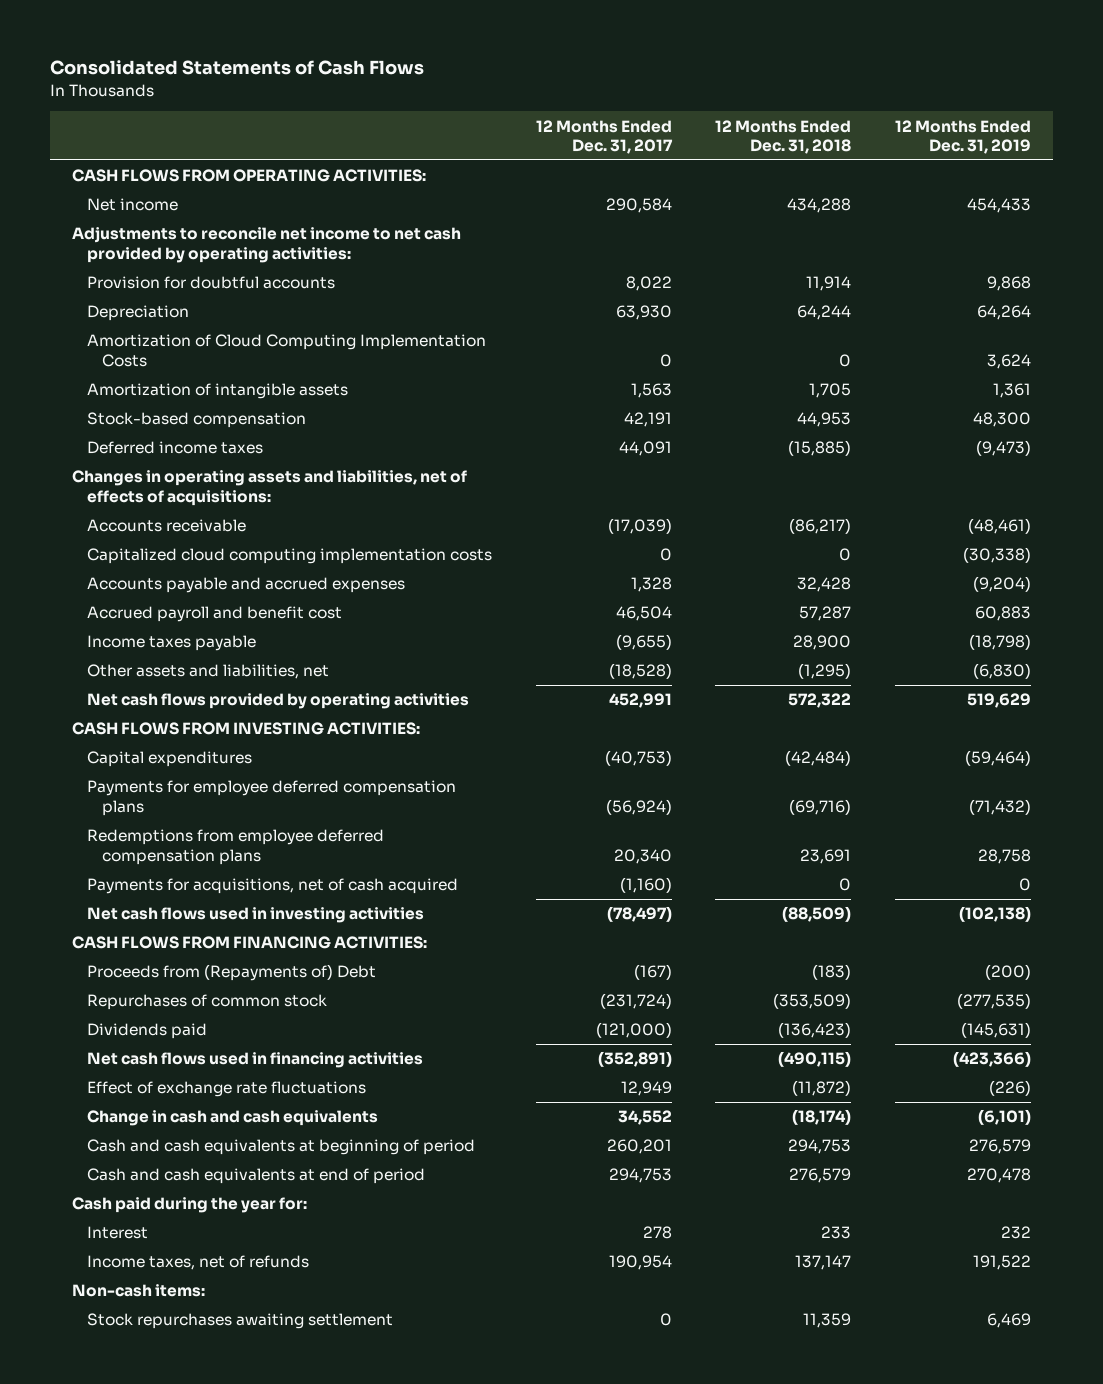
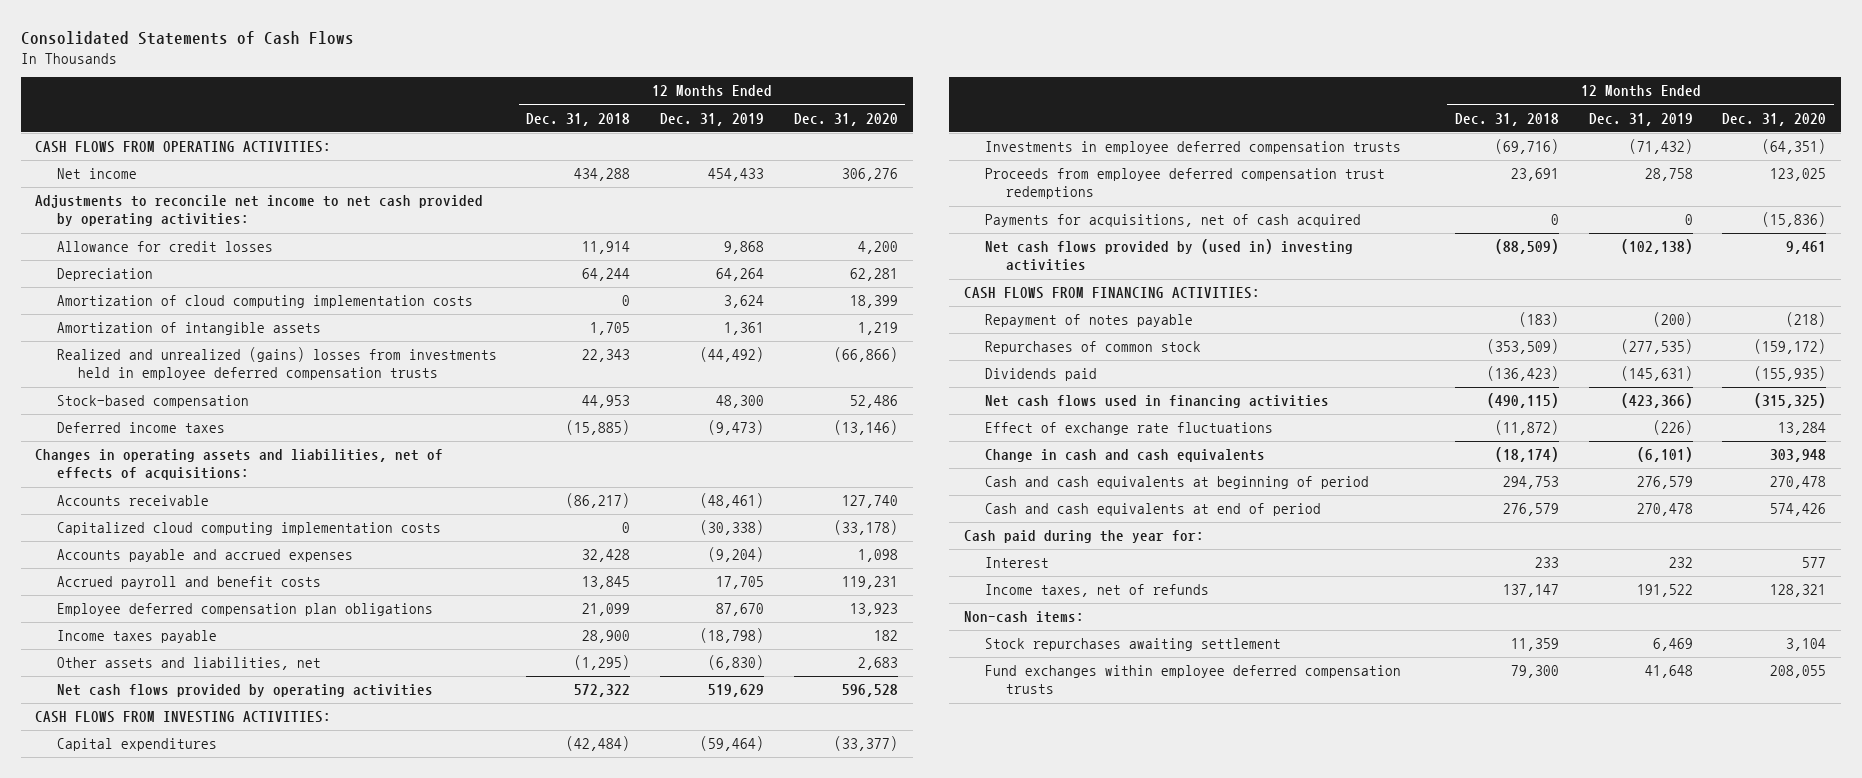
[535,119,673,154] 12 Months Ended Dec. 31, 2017 -> none
none -> [793,112,898,126] Dec. 31, 2020
[86,276,335,290] Provision for doubtful accounts -> [56,241,273,253] Allowance for credit losses
[86,334,486,367] Amortization of Cloud Computing Implementation Costs -> [56,295,473,309] Amortization of cloud computing implementation costs
none -> [56,347,497,381] Realized and unrealized (gains) losses from investments held in employee deferred compensation trusts
[86,606,342,623] Accrued payroll and benefit cost -> [56,576,321,590] Accrued payroll and benefit costs
[799,606,852,622] 57,287 -> [582,576,631,590] 13,845
[974,606,1031,622] 60,883 -> [716,576,765,590] 17,705
none -> [56,603,433,617] Employee deferred compensation plan obligations
[86,780,456,816] Payments for employee deferred compensation plans -> [985,141,1402,155] Investments in employee deferred compensation trusts
[86,829,384,865] Redemptions from employee deferred compensation plans -> [985,168,1386,200] Proceeds from employee deferred compensation trust redemptions
[86,907,424,924] Net cash flows used in investing activities -> [985,239,1354,272] Net cash flows provided by (used in) investing activities
[86,964,376,982] Proceeds from (Repayments of) Debt -> [985,314,1194,328] Repayment of notes payable
none -> [985,665,1402,695] Fund exchanges within employee deferred compensation trusts

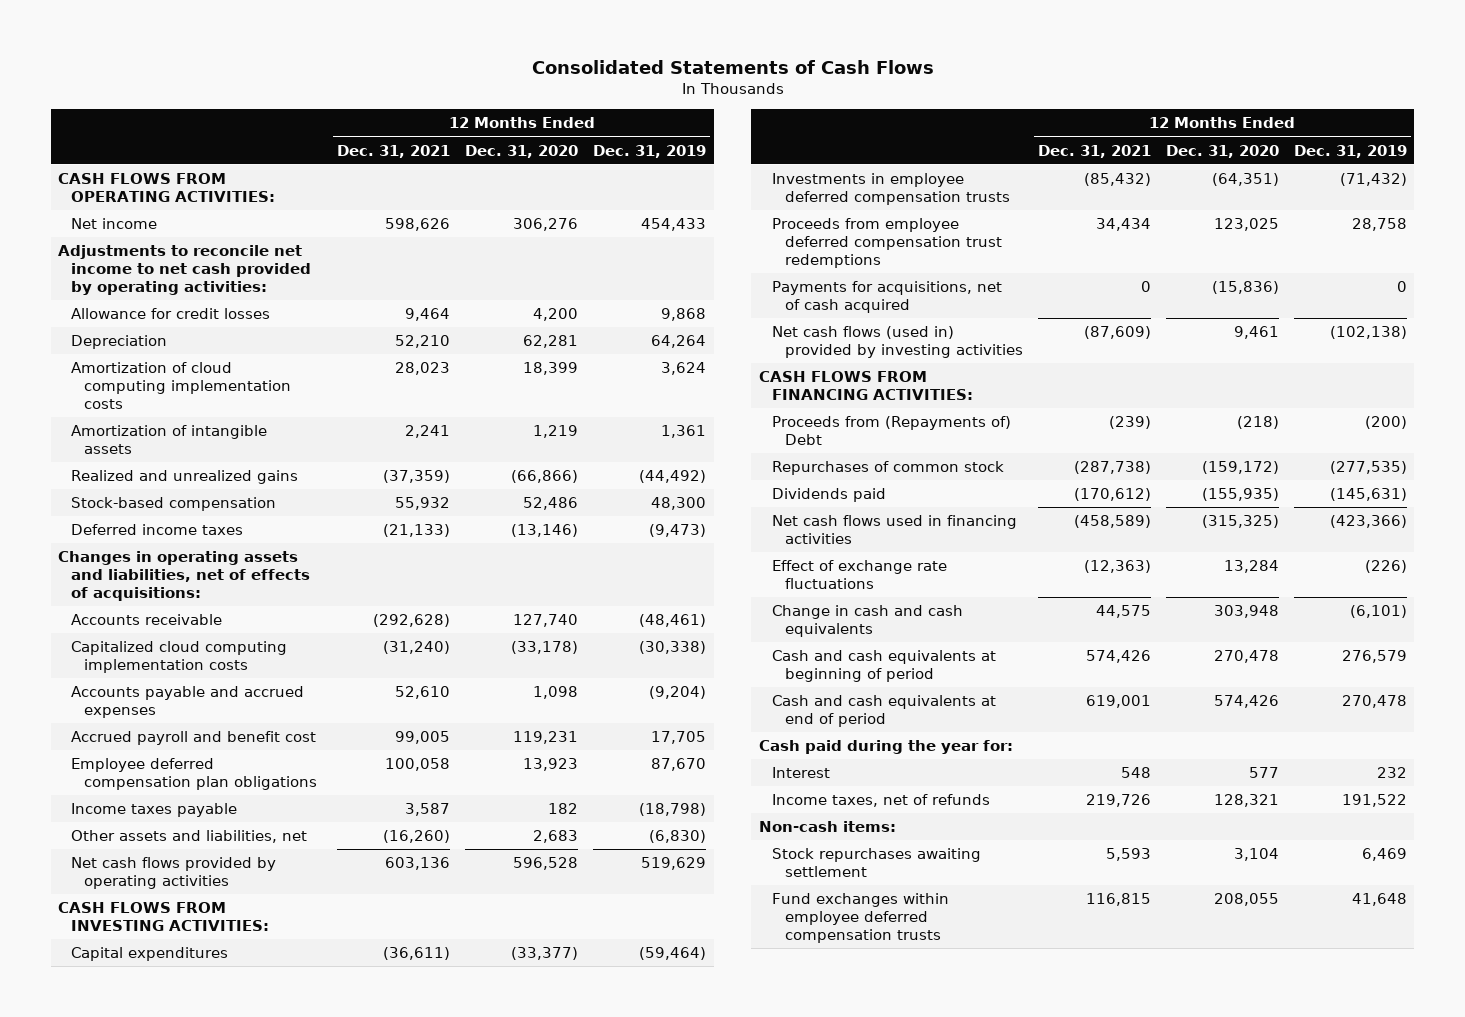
[526,112,631,126] Dec. 31, 2018 -> none
none -> [337,144,451,158] Dec. 31, 2021
[56,347,497,381] Realized and unrealized (gains) losses from investments held in employee deferred compensation trusts -> [71,470,299,485] Realized and unrealized gains
[56,576,321,590] Accrued payroll and benefit costs -> [71,731,317,746] Accrued payroll and benefit cost
[985,239,1354,272] Net cash flows provided by (used in) investing activities -> [771,326,1023,359] Net cash flows (used in) provided by investing activities
[985,314,1194,328] Repayment of notes payable -> [771,416,1011,446] Proceeds from (Repayments of) Debt

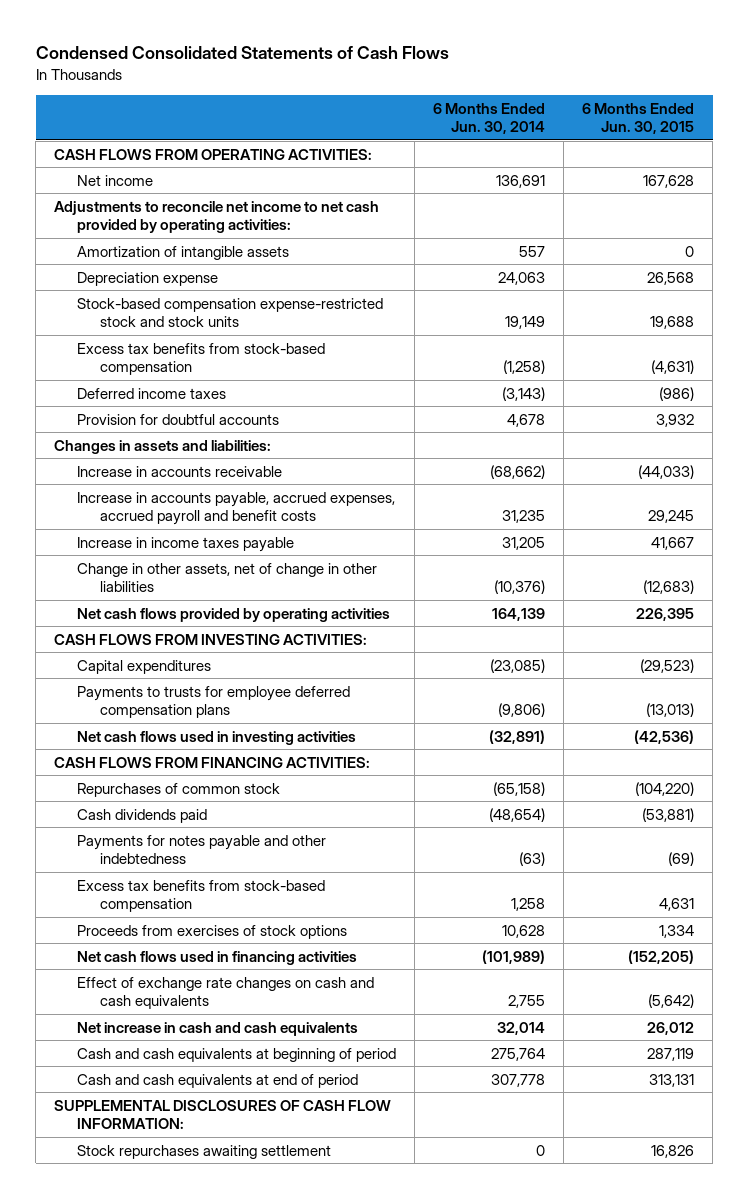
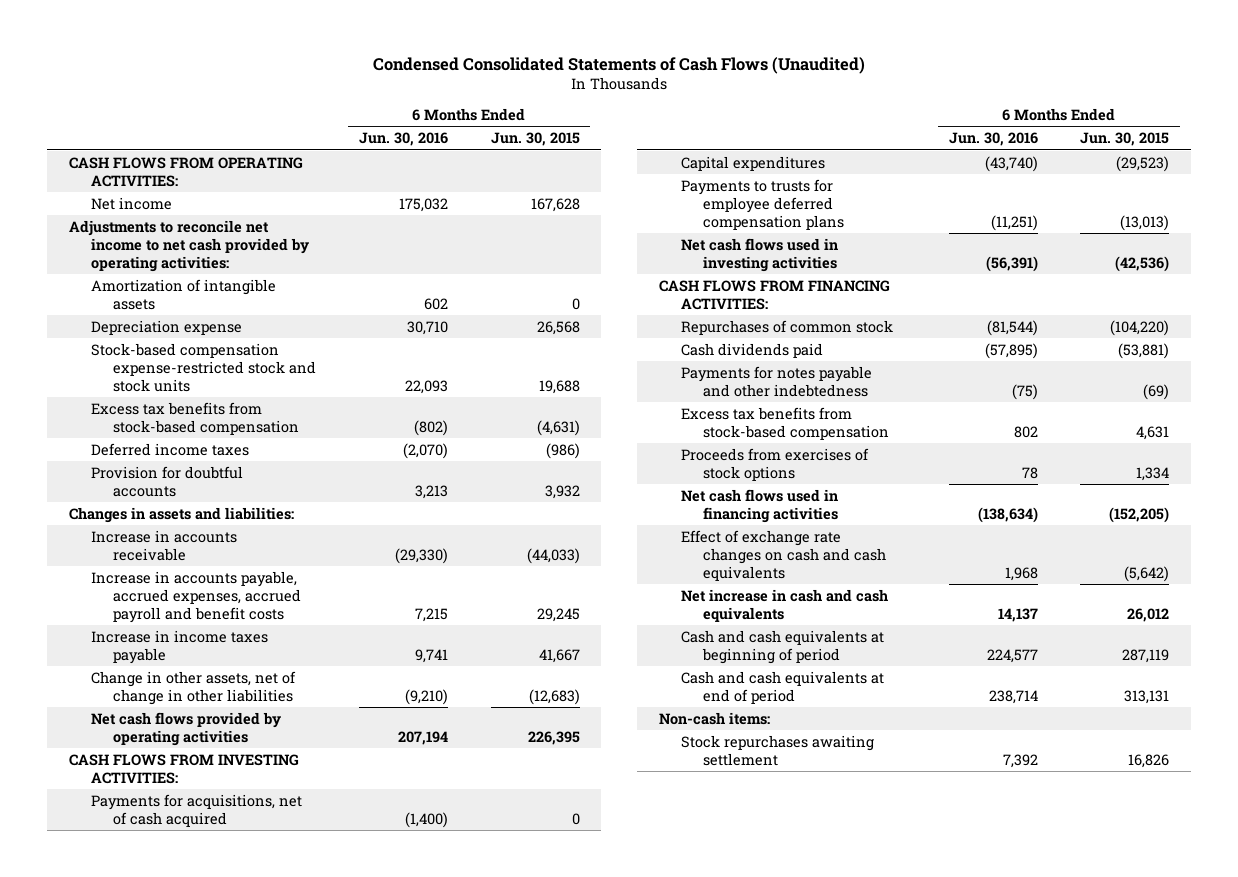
[35,46,449,60] Condensed Consolidated Statements of Cash Flows -> [373,56,866,74] Condensed Consolidated Statements of Cash Flows (Unaudited)
[433,102,546,134] 6 Months Ended Jun. 30, 2014 -> none
none -> [358,132,448,147] Jun. 30, 2016
none -> [90,793,302,827] Payments for acquisitions, net of cash acquired
[54,1099,392,1130] SUPPLEMENTAL DISCLOSURES OF CASH FLOW INFORMATION: -> none
none -> [658,711,770,725] Non-cash items:

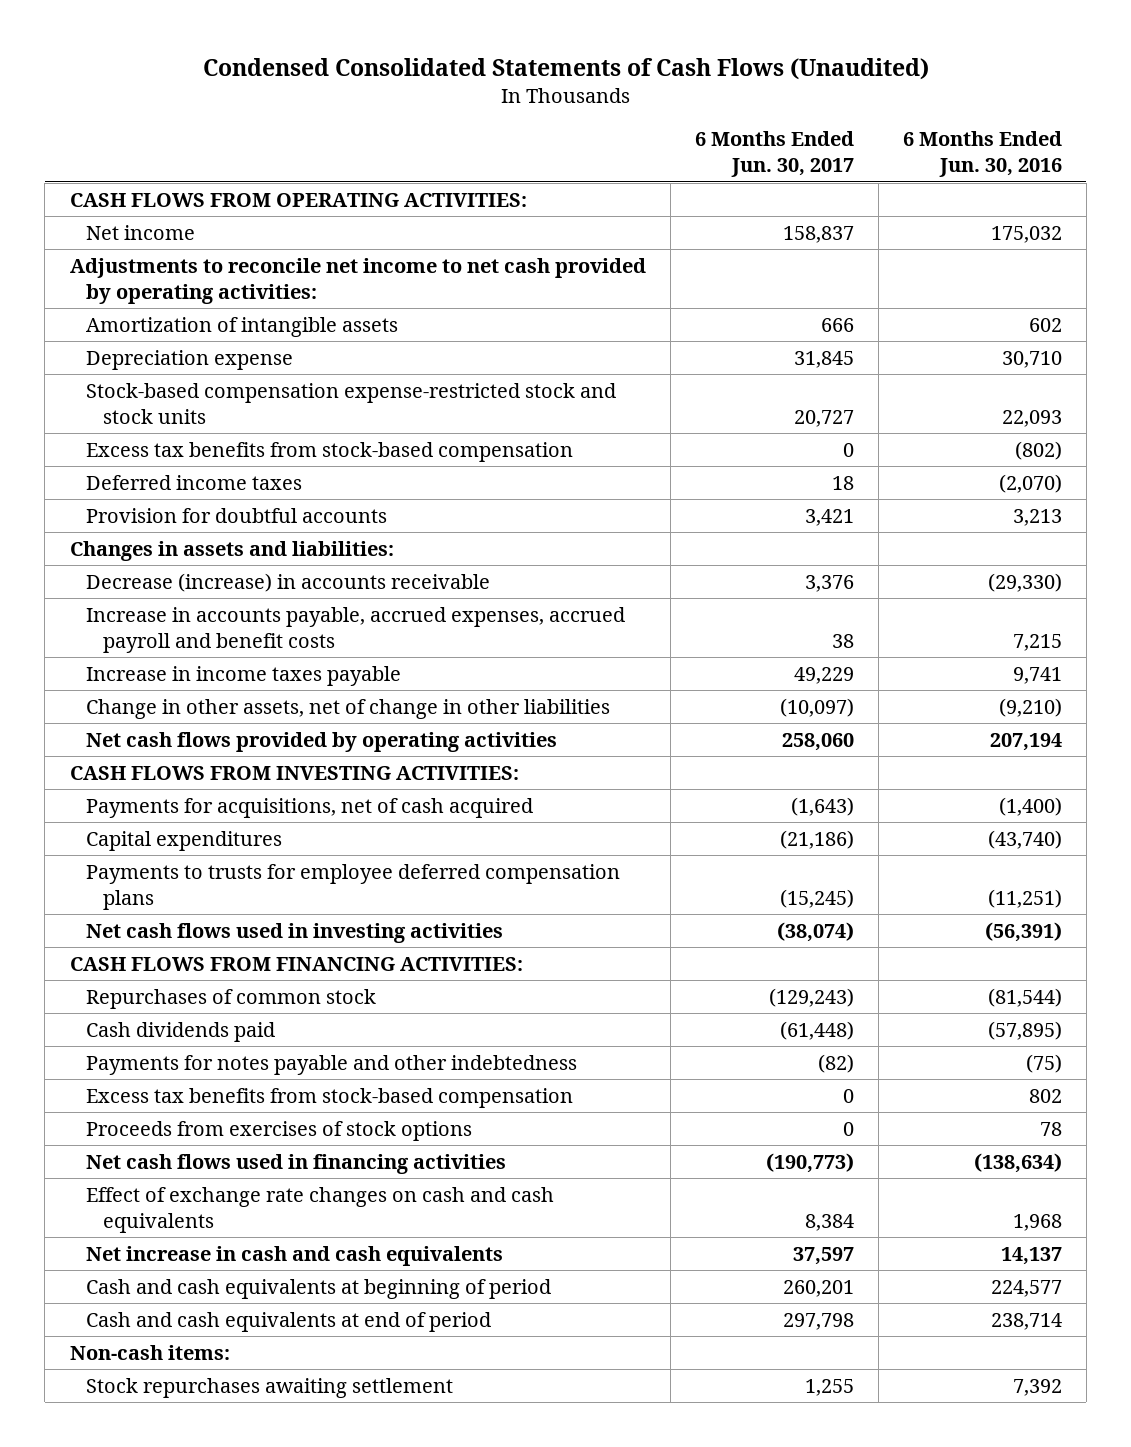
[490,132,580,147] Jun. 30, 2015 -> none
none -> [694,131,854,178] 6 Months Ended Jun. 30, 2017
[90,529,237,561] Increase in accounts receivable -> [86,572,491,592] Decrease (increase) in accounts receivable

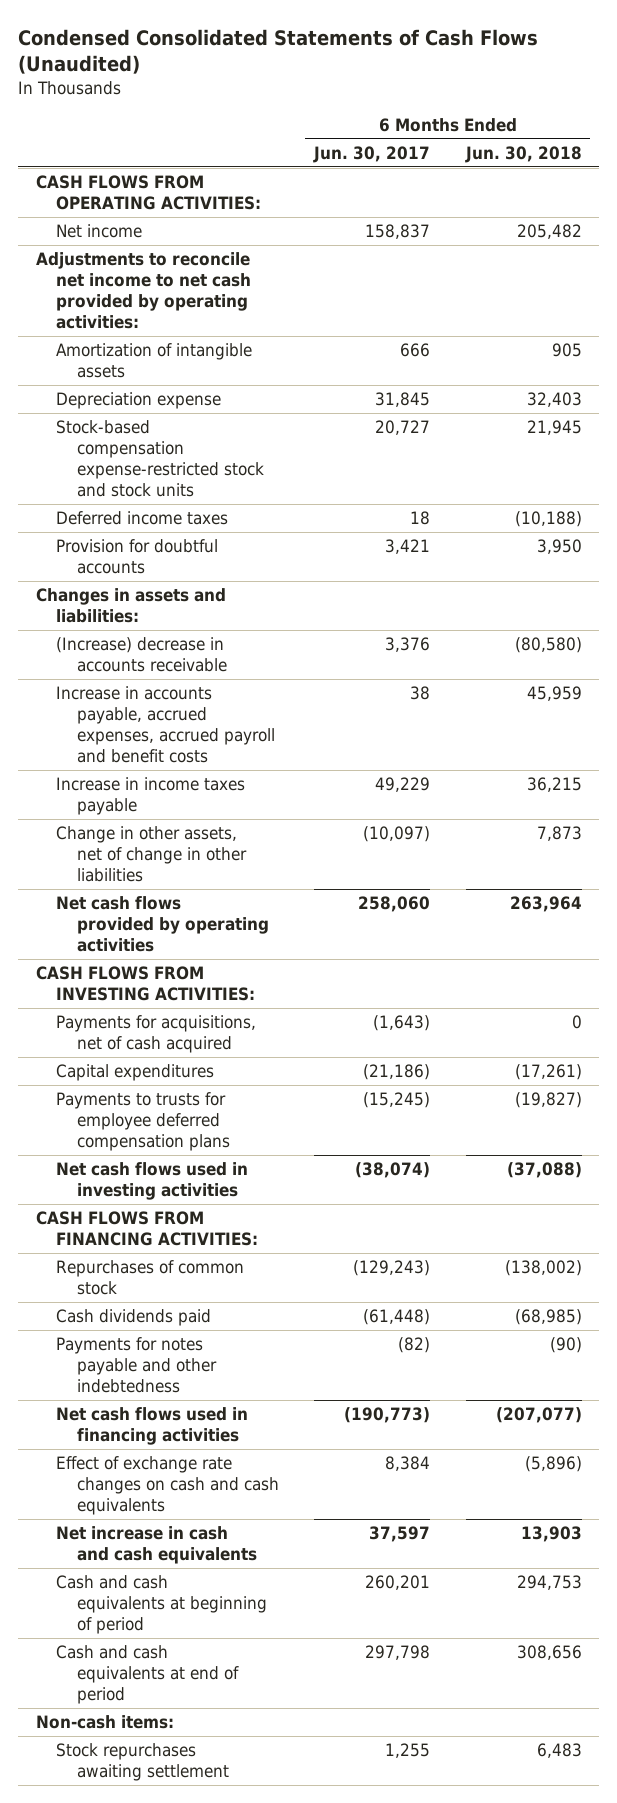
[902,131,1062,178] 6 Months Ended Jun. 30, 2016 -> none
none -> [464,145,582,163] Jun. 30, 2018
[86,441,574,462] Excess tax benefits from stock-based compensation -> none
[86,572,491,592] Decrease (increase) in accounts receivable -> [56,637,227,673] (Increase) decrease in accounts receivable
[86,1087,574,1108] Excess tax benefits from stock-based compensation -> none
[86,1120,473,1141] Proceeds from exercises of stock options -> none

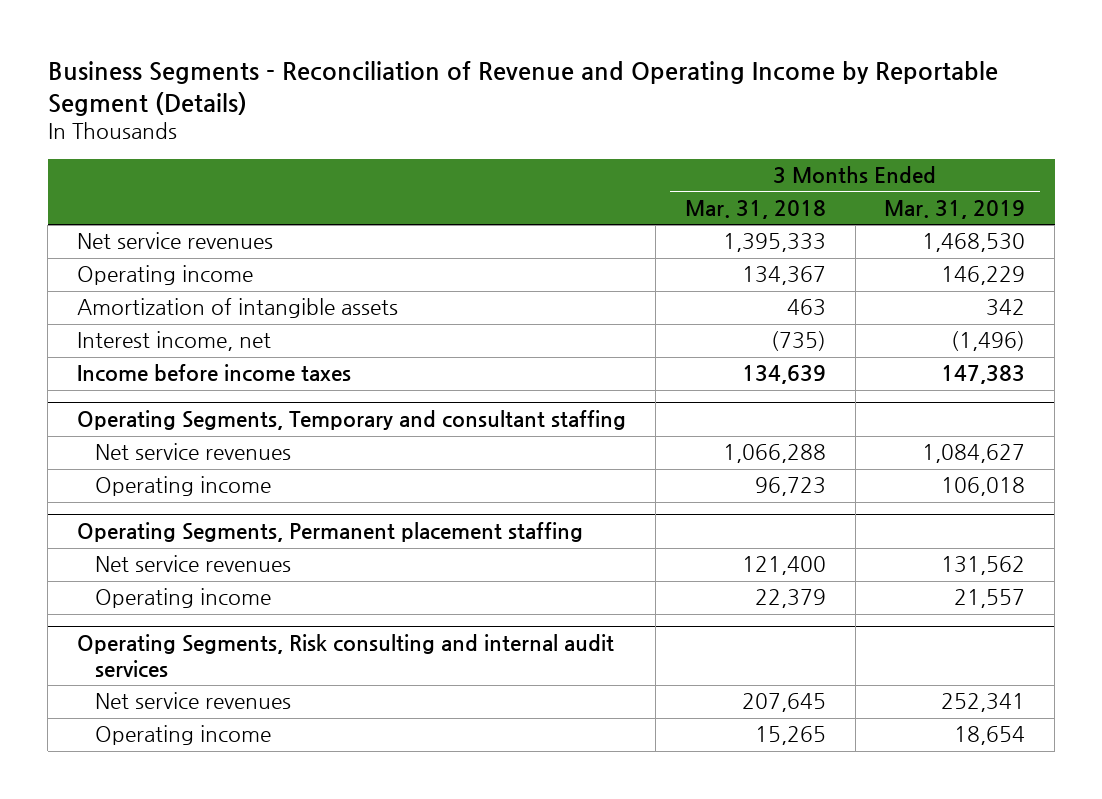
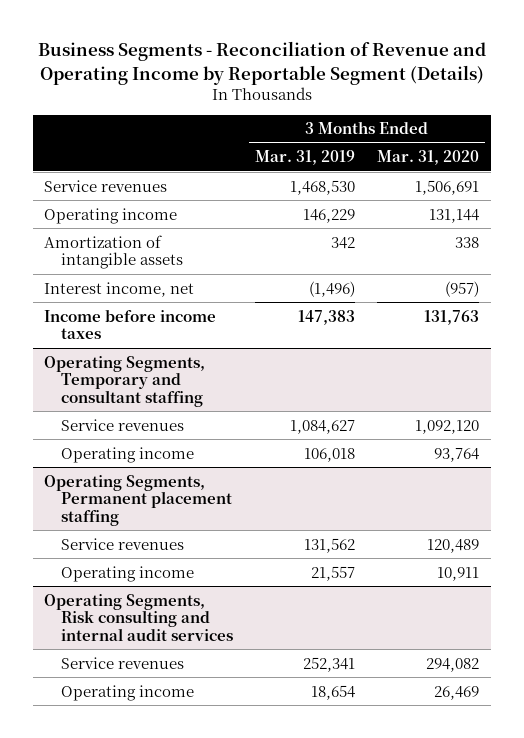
[684,199,826,219] Mar. 31, 2018 -> none
none -> [377,150,480,166] Mar. 31, 2020
[76,232,273,250] Net service revenues -> [44,179,168,192] Service revenues
[95,443,292,461] Net service revenues -> [60,418,184,431] Service revenues
[95,555,292,573] Net service revenues -> [60,537,184,550] Service revenues
[95,692,292,710] Net service revenues -> [60,656,184,669] Service revenues

